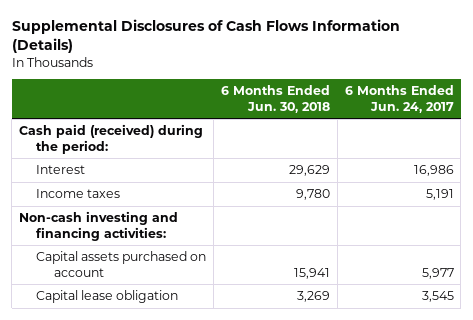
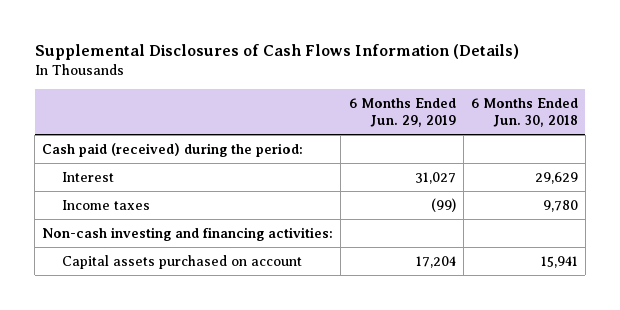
[344,85,454,113] 6 Months Ended Jun. 24, 2017 -> none
none -> [348,97,456,128] 6 Months Ended Jun. 29, 2019
[36,290,179,304] Capital lease obligation -> none

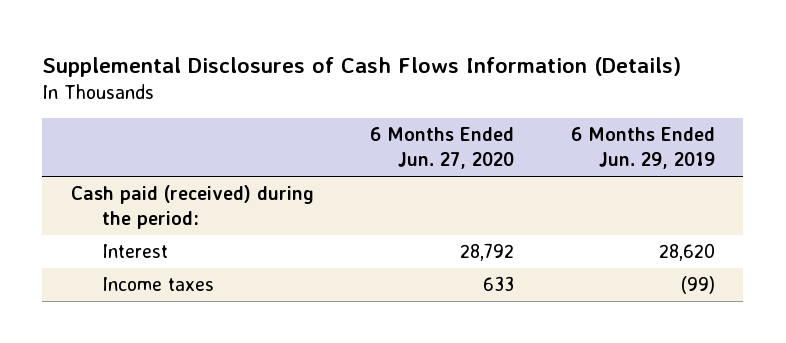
[470,97,578,128] 6 Months Ended Jun. 30, 2018 -> none
none -> [370,127,515,170] 6 Months Ended Jun. 27, 2020
[414,171,456,184] 31,027 -> [658,243,715,262] 28,620
[42,226,334,241] Non-cash investing and financing activities: -> none
[62,254,303,269] Capital assets purchased on account -> none

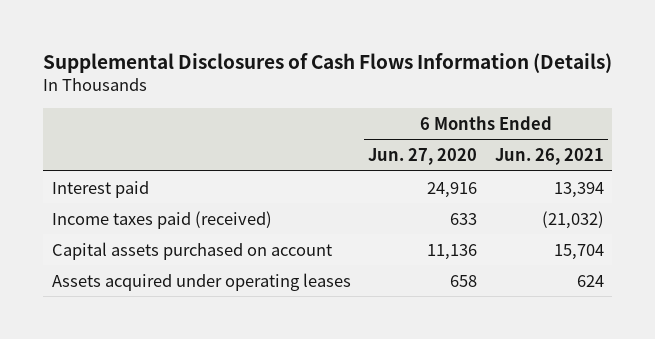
[570,127,715,170] 6 Months Ended Jun. 29, 2019 -> none
none -> [494,148,604,166] Jun. 26, 2021
[70,185,314,230] Cash paid (received) during the period: -> none
[101,244,168,259] Interest -> [51,180,149,198] Interest paid
[460,243,515,262] 28,792 -> [427,181,478,198] 24,916
[101,277,214,292] Income taxes -> [51,210,272,229] Income taxes paid (received)
none -> [51,241,332,260] Capital assets purchased on account
none -> [51,272,351,291] Assets acquired under operating leases

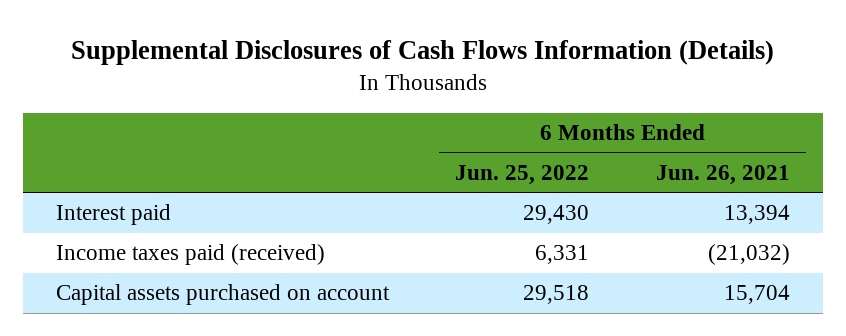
[368,148,478,166] Jun. 27, 2020 -> none
none -> [455,164,590,185] Jun. 25, 2022
[51,272,351,291] Assets acquired under operating leases -> none

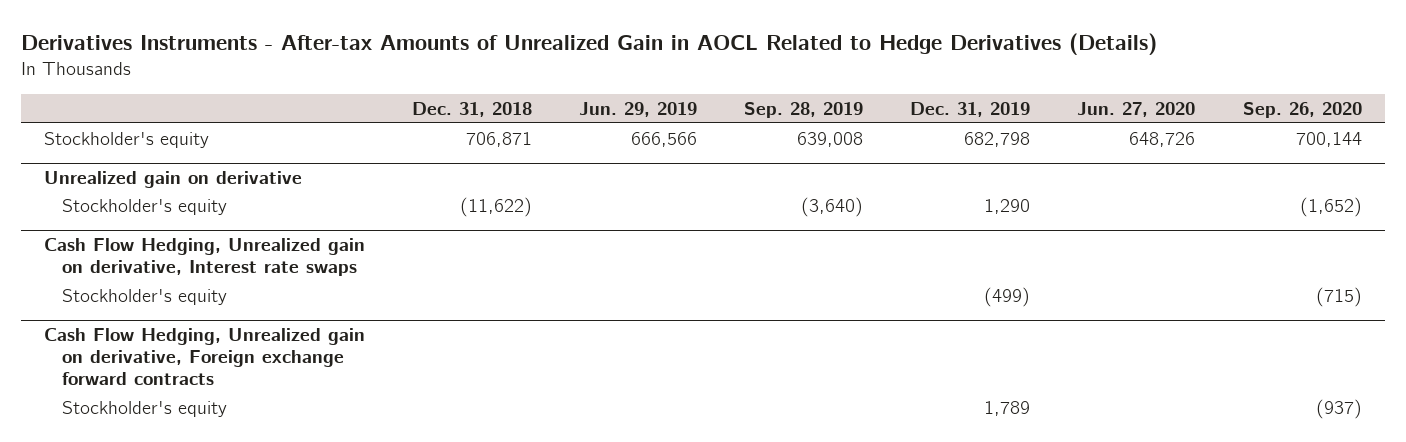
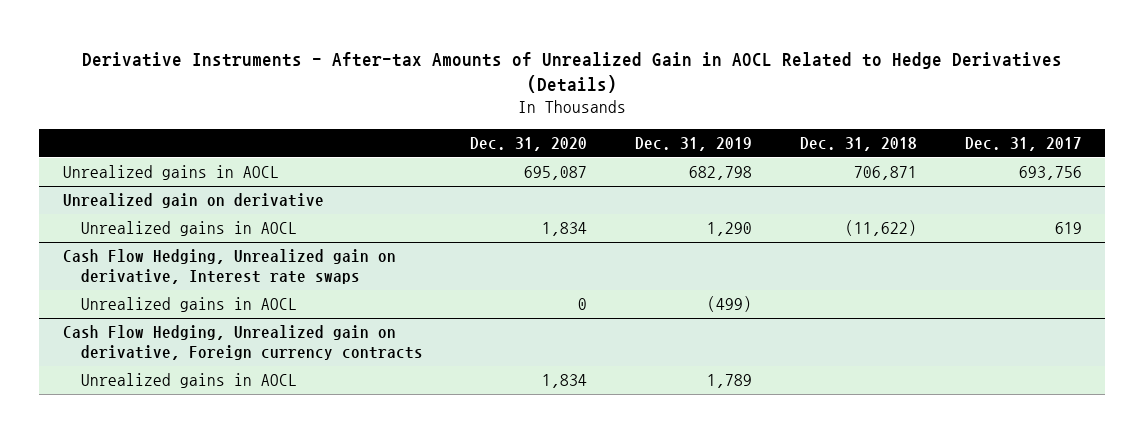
[20,32,1157,55] Derivatives Instruments - After-tax Amounts of Unrealized Gain in AOCL Related to Hedge Derivatives (Details) -> [82,51,1063,94] Derivative Instruments - After-tax Amounts of Unrealized Gain in AOCL Related to Hedge Derivatives (Details)
[579,102,698,118] Jun. 29, 2019 -> none
[744,102,864,119] Sep. 28, 2019 -> none
[1077,102,1196,118] Jun. 27, 2020 -> none
[1242,102,1362,119] Sep. 26, 2020 -> none
none -> [470,137,588,152] Dec. 31, 2020
none -> [964,137,1082,152] Dec. 31, 2017
[44,131,210,148] Stockholder's equity -> [62,165,279,181] Unrealized gains in AOCL
[62,198,228,215] Stockholder's equity -> [80,221,297,237] Unrealized gains in AOCL
[62,288,228,305] Stockholder's equity -> [80,297,297,313] Unrealized gains in AOCL
[44,327,366,386] Cash Flow Hedging, Unrealized gain on derivative, Foreign exchange forward contracts -> [62,325,423,361] Cash Flow Hedging, Unrealized gain on derivative, Foreign currency contracts
[62,400,228,417] Stockholder's equity -> [80,373,297,389] Unrealized gains in AOCL

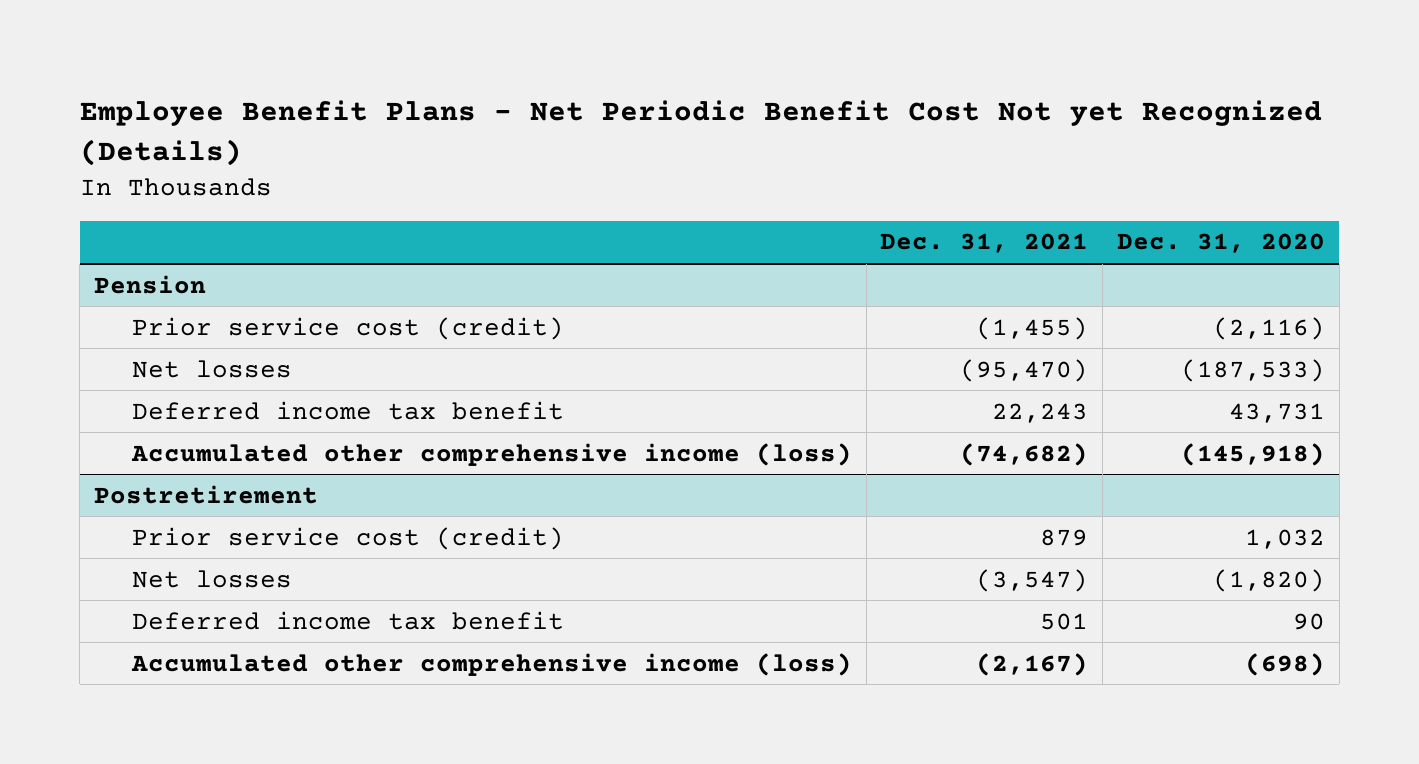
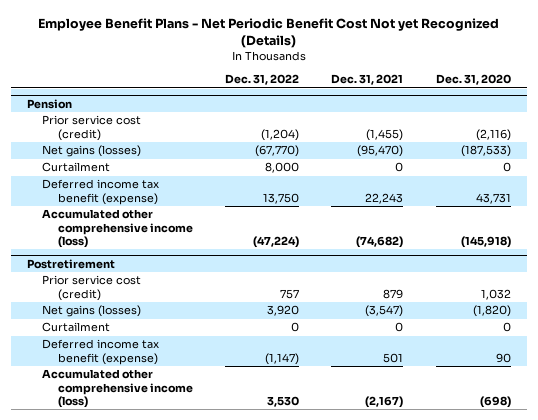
none -> [224,74,299,86] Dec. 31, 2022
[132,359,293,378] Net losses -> [42,145,142,158] Net gains (losses)
none -> [42,162,111,173] Curtailment
[132,400,565,420] Deferred income tax benefit -> [42,179,160,205] Deferred income tax benefit (expense)
[132,569,293,588] Net losses -> [42,305,142,318] Net gains (losses)
none -> [42,322,111,333] Curtailment
[132,610,565,630] Deferred income tax benefit -> [42,339,160,365] Deferred income tax benefit (expense)

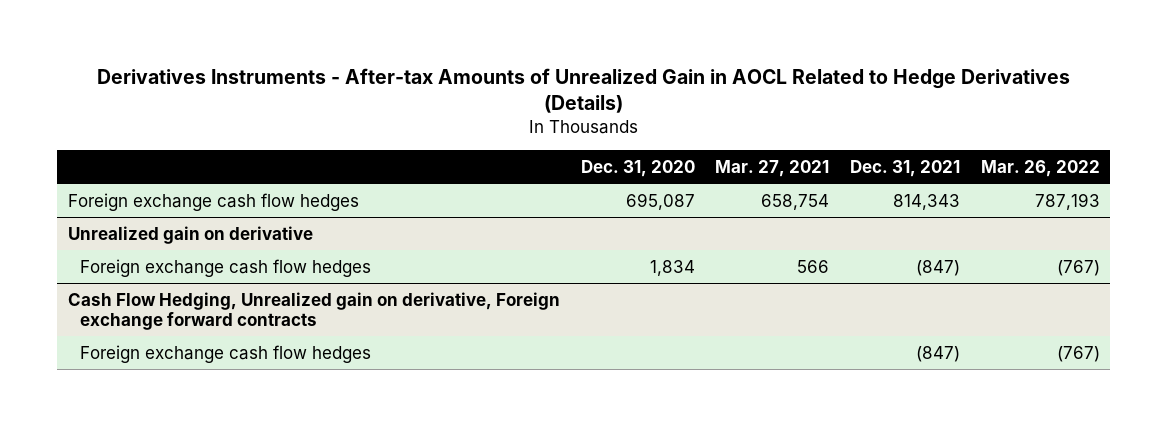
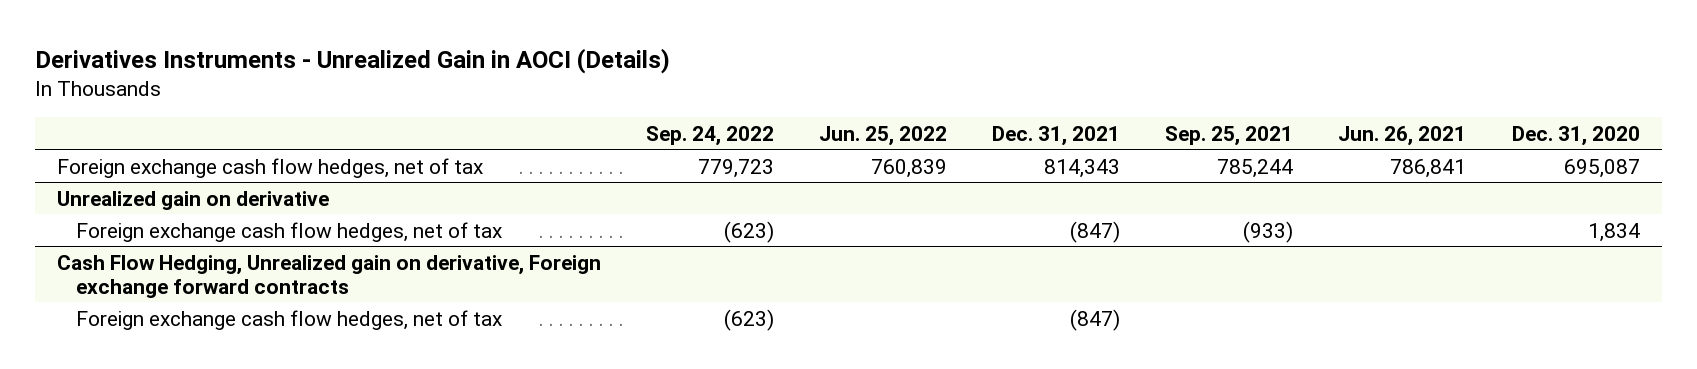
[96,67,1070,114] Derivatives Instruments - After-tax Amounts of Unrealized Gain in AOCL Related to Hedge Derivatives (Details) -> [34,47,670,74] Derivatives Instruments - Unrealized Gain in AOCI (Details)
[715,159,830,177] Mar. 27, 2021 -> none
[980,159,1100,177] Mar. 26, 2022 -> none
none -> [646,125,775,146] Sep. 24, 2022
none -> [819,125,948,146] Jun. 25, 2022
none -> [1165,125,1294,146] Sep. 25, 2021
none -> [1338,125,1467,146] Jun. 26, 2021
[67,192,359,211] Foreign exchange cash flow hedges -> [57,157,484,178] Foreign exchange cash flow hedges, net of tax
[80,258,372,277] Foreign exchange cash flow hedges -> [75,221,502,242] Foreign exchange cash flow hedges, net of tax
[80,344,372,363] Foreign exchange cash flow hedges -> [75,309,502,330] Foreign exchange cash flow hedges, net of tax

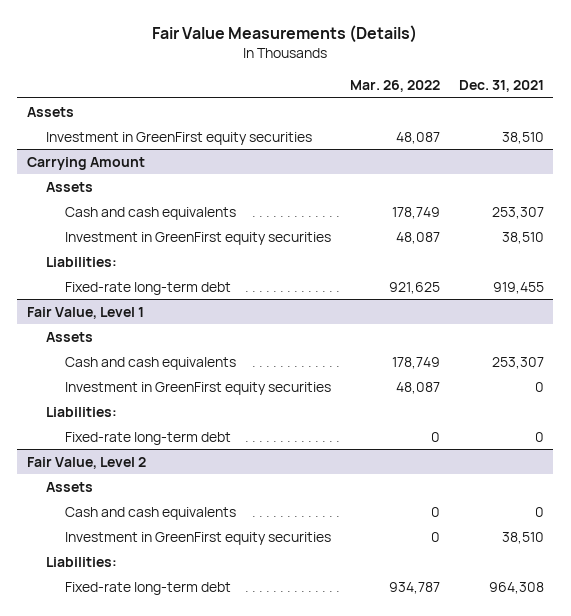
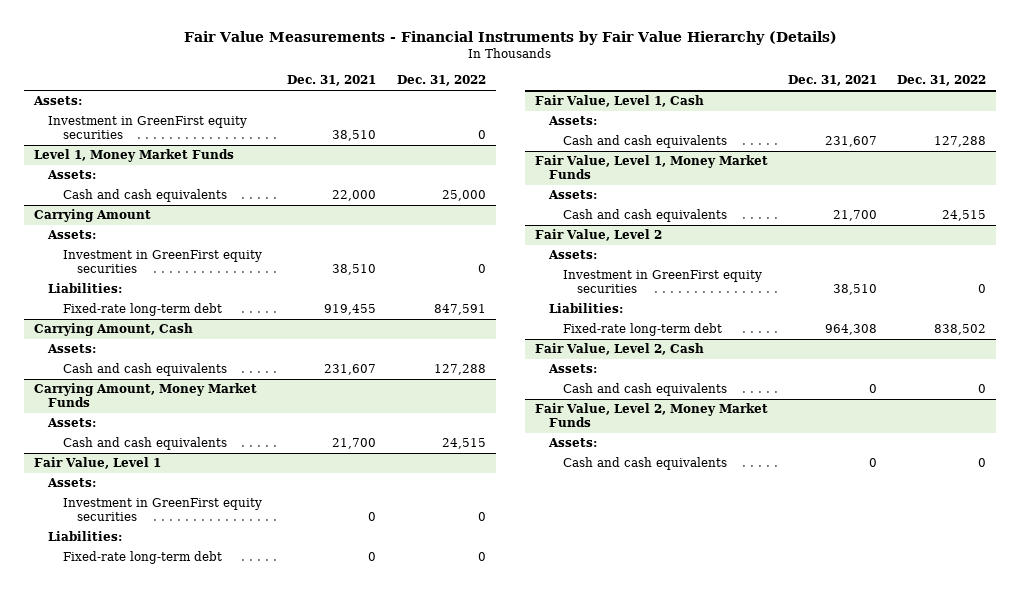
[152,25,418,44] Fair Value Measurements (Details) -> [184,31,838,46] Fair Value Measurements - Financial Instruments by Fair Value Hierarchy (Details)
[349,80,440,93] Mar. 26, 2022 -> none
none -> [396,75,486,87] Dec. 31, 2022
[26,106,74,117] Assets -> [33,96,83,106] Assets:
none -> [34,149,235,163] Level 1, Money Market Funds
none -> [47,170,97,180] Assets:
none -> [62,189,227,203] Cash and cash equivalents
[65,206,237,220] Cash and cash equivalents -> none
[45,181,93,192] Assets -> [47,230,97,240] Assets:
none -> [34,323,194,337] Carrying Amount, Cash
none -> [47,344,97,354] Assets:
none -> [62,363,227,377] Cash and cash equivalents
none -> [34,383,258,407] Carrying Amount, Money Market Funds
none -> [47,418,97,428] Assets:
none -> [62,437,227,451] Cash and cash equivalents
[65,356,237,370] Cash and cash equivalents -> none
[45,331,93,342] Assets -> [47,478,97,488] Assets:
none -> [535,95,705,108] Fair Value, Level 1, Cash
none -> [548,116,598,126] Assets:
none -> [563,135,728,149] Cash and cash equivalents
none -> [535,155,769,179] Fair Value, Level 1, Money Market Funds
none -> [548,190,598,200] Assets:
none -> [563,209,728,223] Cash and cash equivalents
[65,506,237,520] Cash and cash equivalents -> none
[45,481,93,492] Assets -> [548,250,598,260] Assets:
none -> [535,343,705,356] Fair Value, Level 2, Cash
none -> [548,364,598,374] Assets:
none -> [563,383,728,397] Cash and cash equivalents
none -> [535,403,769,427] Fair Value, Level 2, Money Market Funds
none -> [548,438,598,448] Assets:
none -> [563,457,728,471] Cash and cash equivalents

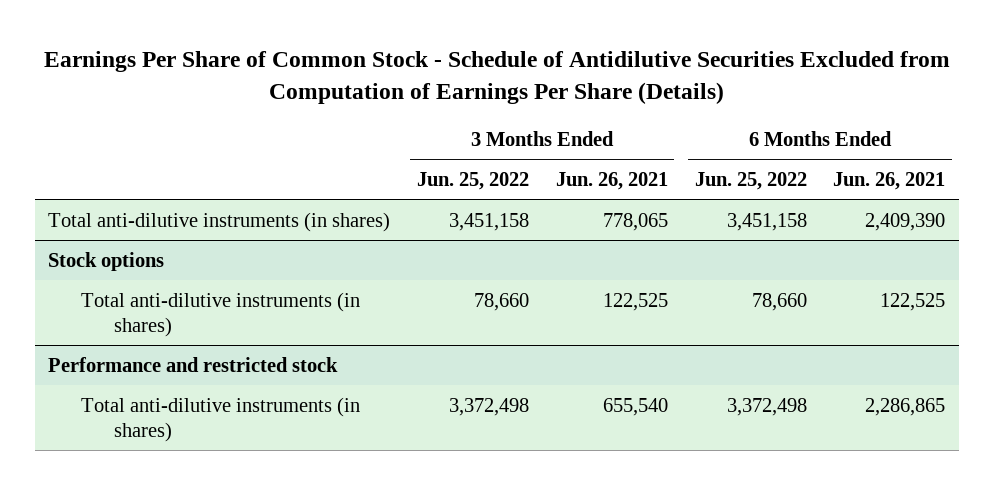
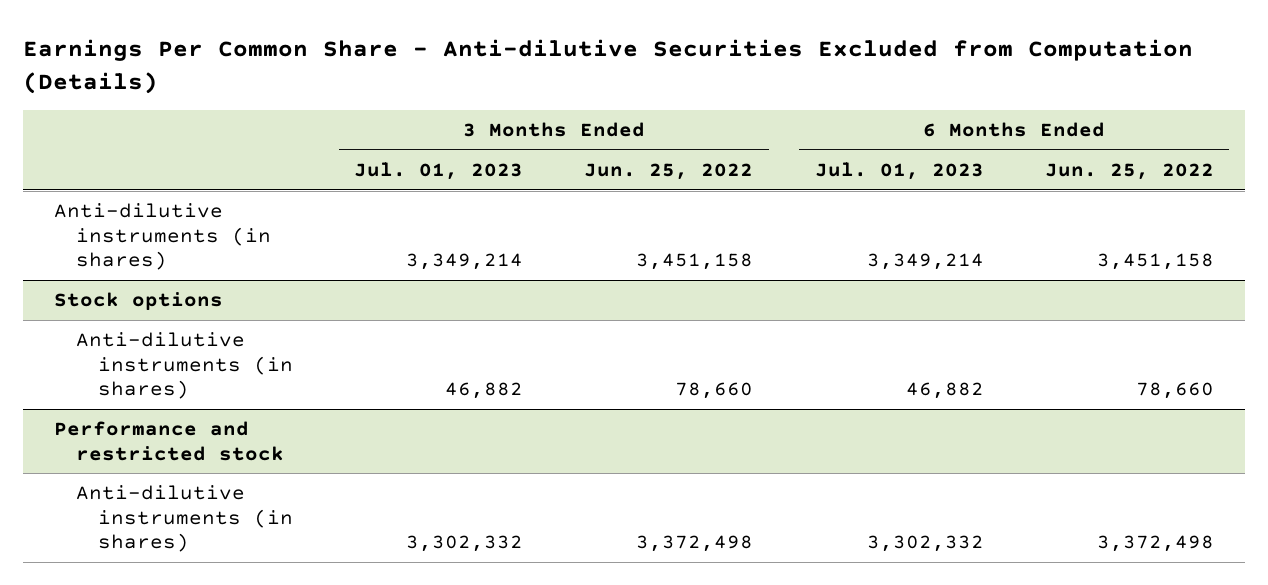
[43,50,950,104] Earnings Per Share of Common Stock - Schedule of Antidilutive Securities Excluded from Computation of Earnings Per Share (Details) -> [22,38,1193,94] Earnings Per Common Share - Anti-dilutive Securities Excluded from Computation (Details)
[555,171,668,190] Jun. 26, 2021 -> none
[833,171,946,190] Jun. 26, 2021 -> none
none -> [353,162,523,181] Jul. 01, 2023
none -> [814,162,984,181] Jul. 01, 2023
[48,211,391,232] Total anti-dilutive instruments (in shares) -> [53,203,271,271] Anti-dilutive instruments (in shares)
[80,291,360,337] Total anti-dilutive instruments (in shares) -> [75,332,293,400] Anti-dilutive instruments (in shares)
[80,396,360,442] Total anti-dilutive instruments (in shares) -> [75,485,293,553] Anti-dilutive instruments (in shares)

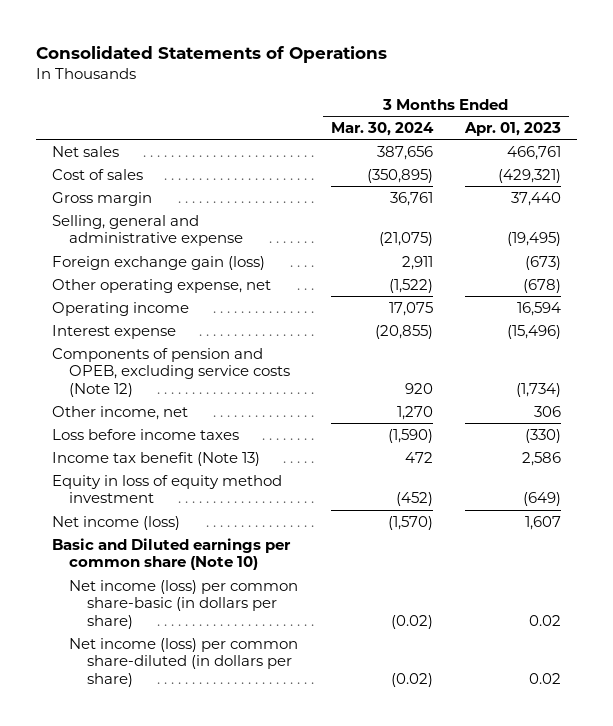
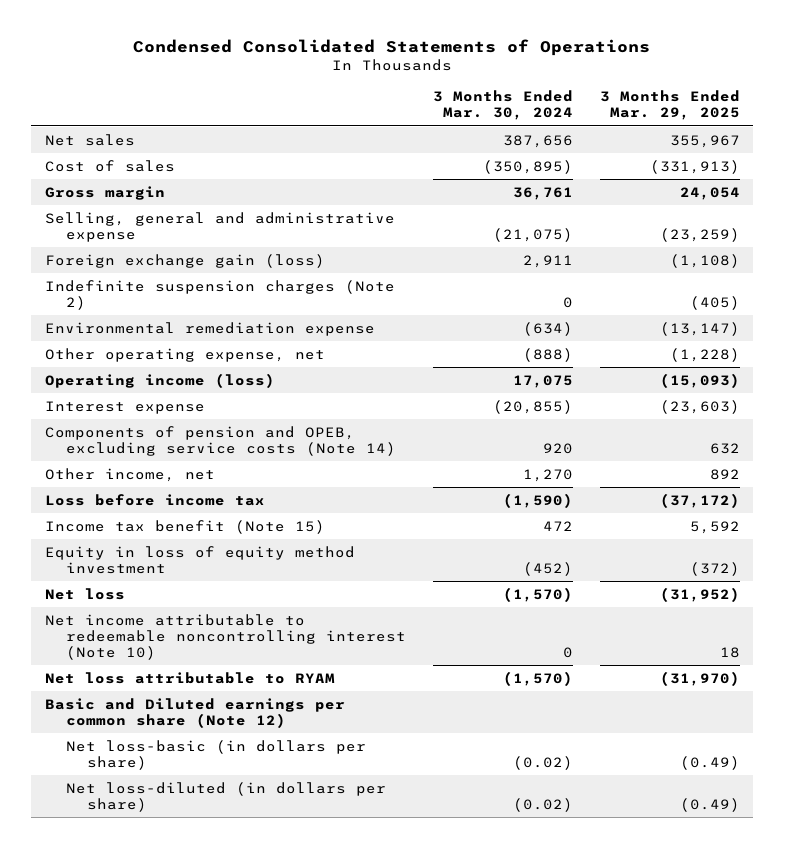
[35,45,387,63] Consolidated Statements of Operations -> [133,39,651,57] Condensed Consolidated Statements of Operations
[463,121,561,136] Apr. 01, 2023 -> none
none -> [599,90,740,121] 3 Months Ended Mar. 29, 2025
none -> [44,279,395,310] Indefinite suspension charges (Note 2)
none -> [44,321,375,336] Environmental remediation expense
[388,278,433,293] (1,522) -> [522,347,573,362] (888)
[52,301,190,316] Operating income -> [44,372,275,388] Operating income (loss)
[52,347,291,398] Components of pension and OPEB, excluding service costs (Note 12) -> [44,425,396,456] Components of pension and OPEB, excluding service costs (Note 14)
[52,428,240,440] Loss before income taxes -> [44,493,265,506] Loss before income tax
[52,451,261,466] Income tax benefit (Note 13) -> [44,519,325,534] Income tax benefit (Note 15)
none -> [44,587,125,600] Net loss
none -> [44,613,406,660] Net income attributable to redeemable noncontrolling interest (Note 10)
[52,515,181,530] Net income (loss) -> [44,671,335,684] Net loss attributable to RYAM
[52,537,292,571] Basic and Diluted earnings per common share (Note 10) -> [44,697,345,728] Basic and Diluted earnings per common share (Note 12)
[69,579,299,630] Net income (loss) per common share-basic (in dollars per share) -> [65,739,366,770] Net loss-basic (in dollars per share)
[69,637,299,688] Net income (loss) per common share-diluted (in dollars per share) -> [65,781,386,812] Net loss-diluted (in dollars per share)

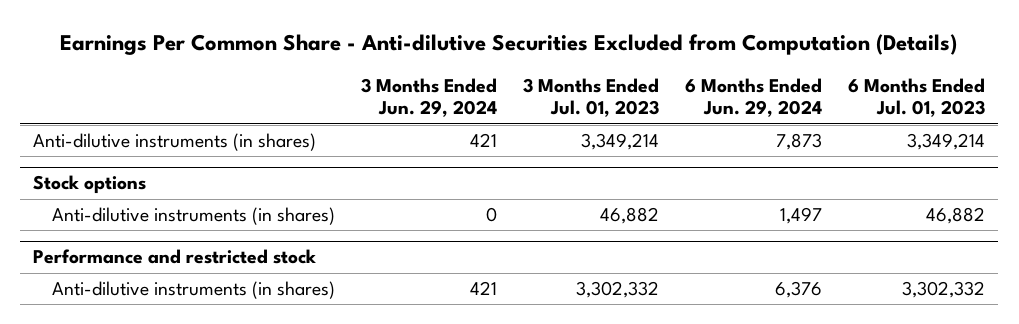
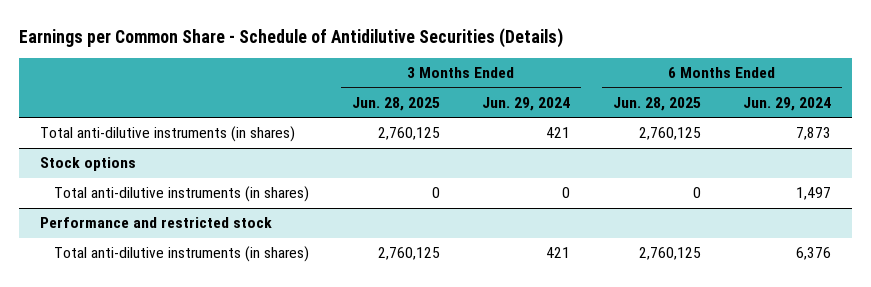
[60,34,958,56] Earnings Per Common Share - Anti-dilutive Securities Excluded from Computation (Details) -> [18,27,563,48] Earnings per Common Share - Schedule of Antidilutive Securities (Details)
[522,77,659,118] 3 Months Ended Jul. 01, 2023 -> none
[848,77,986,118] 6 Months Ended Jul. 01, 2023 -> none
none -> [351,96,440,111] Jun. 28, 2025
none -> [612,96,701,111] Jun. 28, 2025
[33,133,317,152] Anti-dilutive instruments (in shares) -> [40,126,296,143] Total anti-dilutive instruments (in shares)
[51,207,335,226] Anti-dilutive instruments (in shares) -> [53,186,309,203] Total anti-dilutive instruments (in shares)
[51,281,335,300] Anti-dilutive instruments (in shares) -> [53,246,309,263] Total anti-dilutive instruments (in shares)

